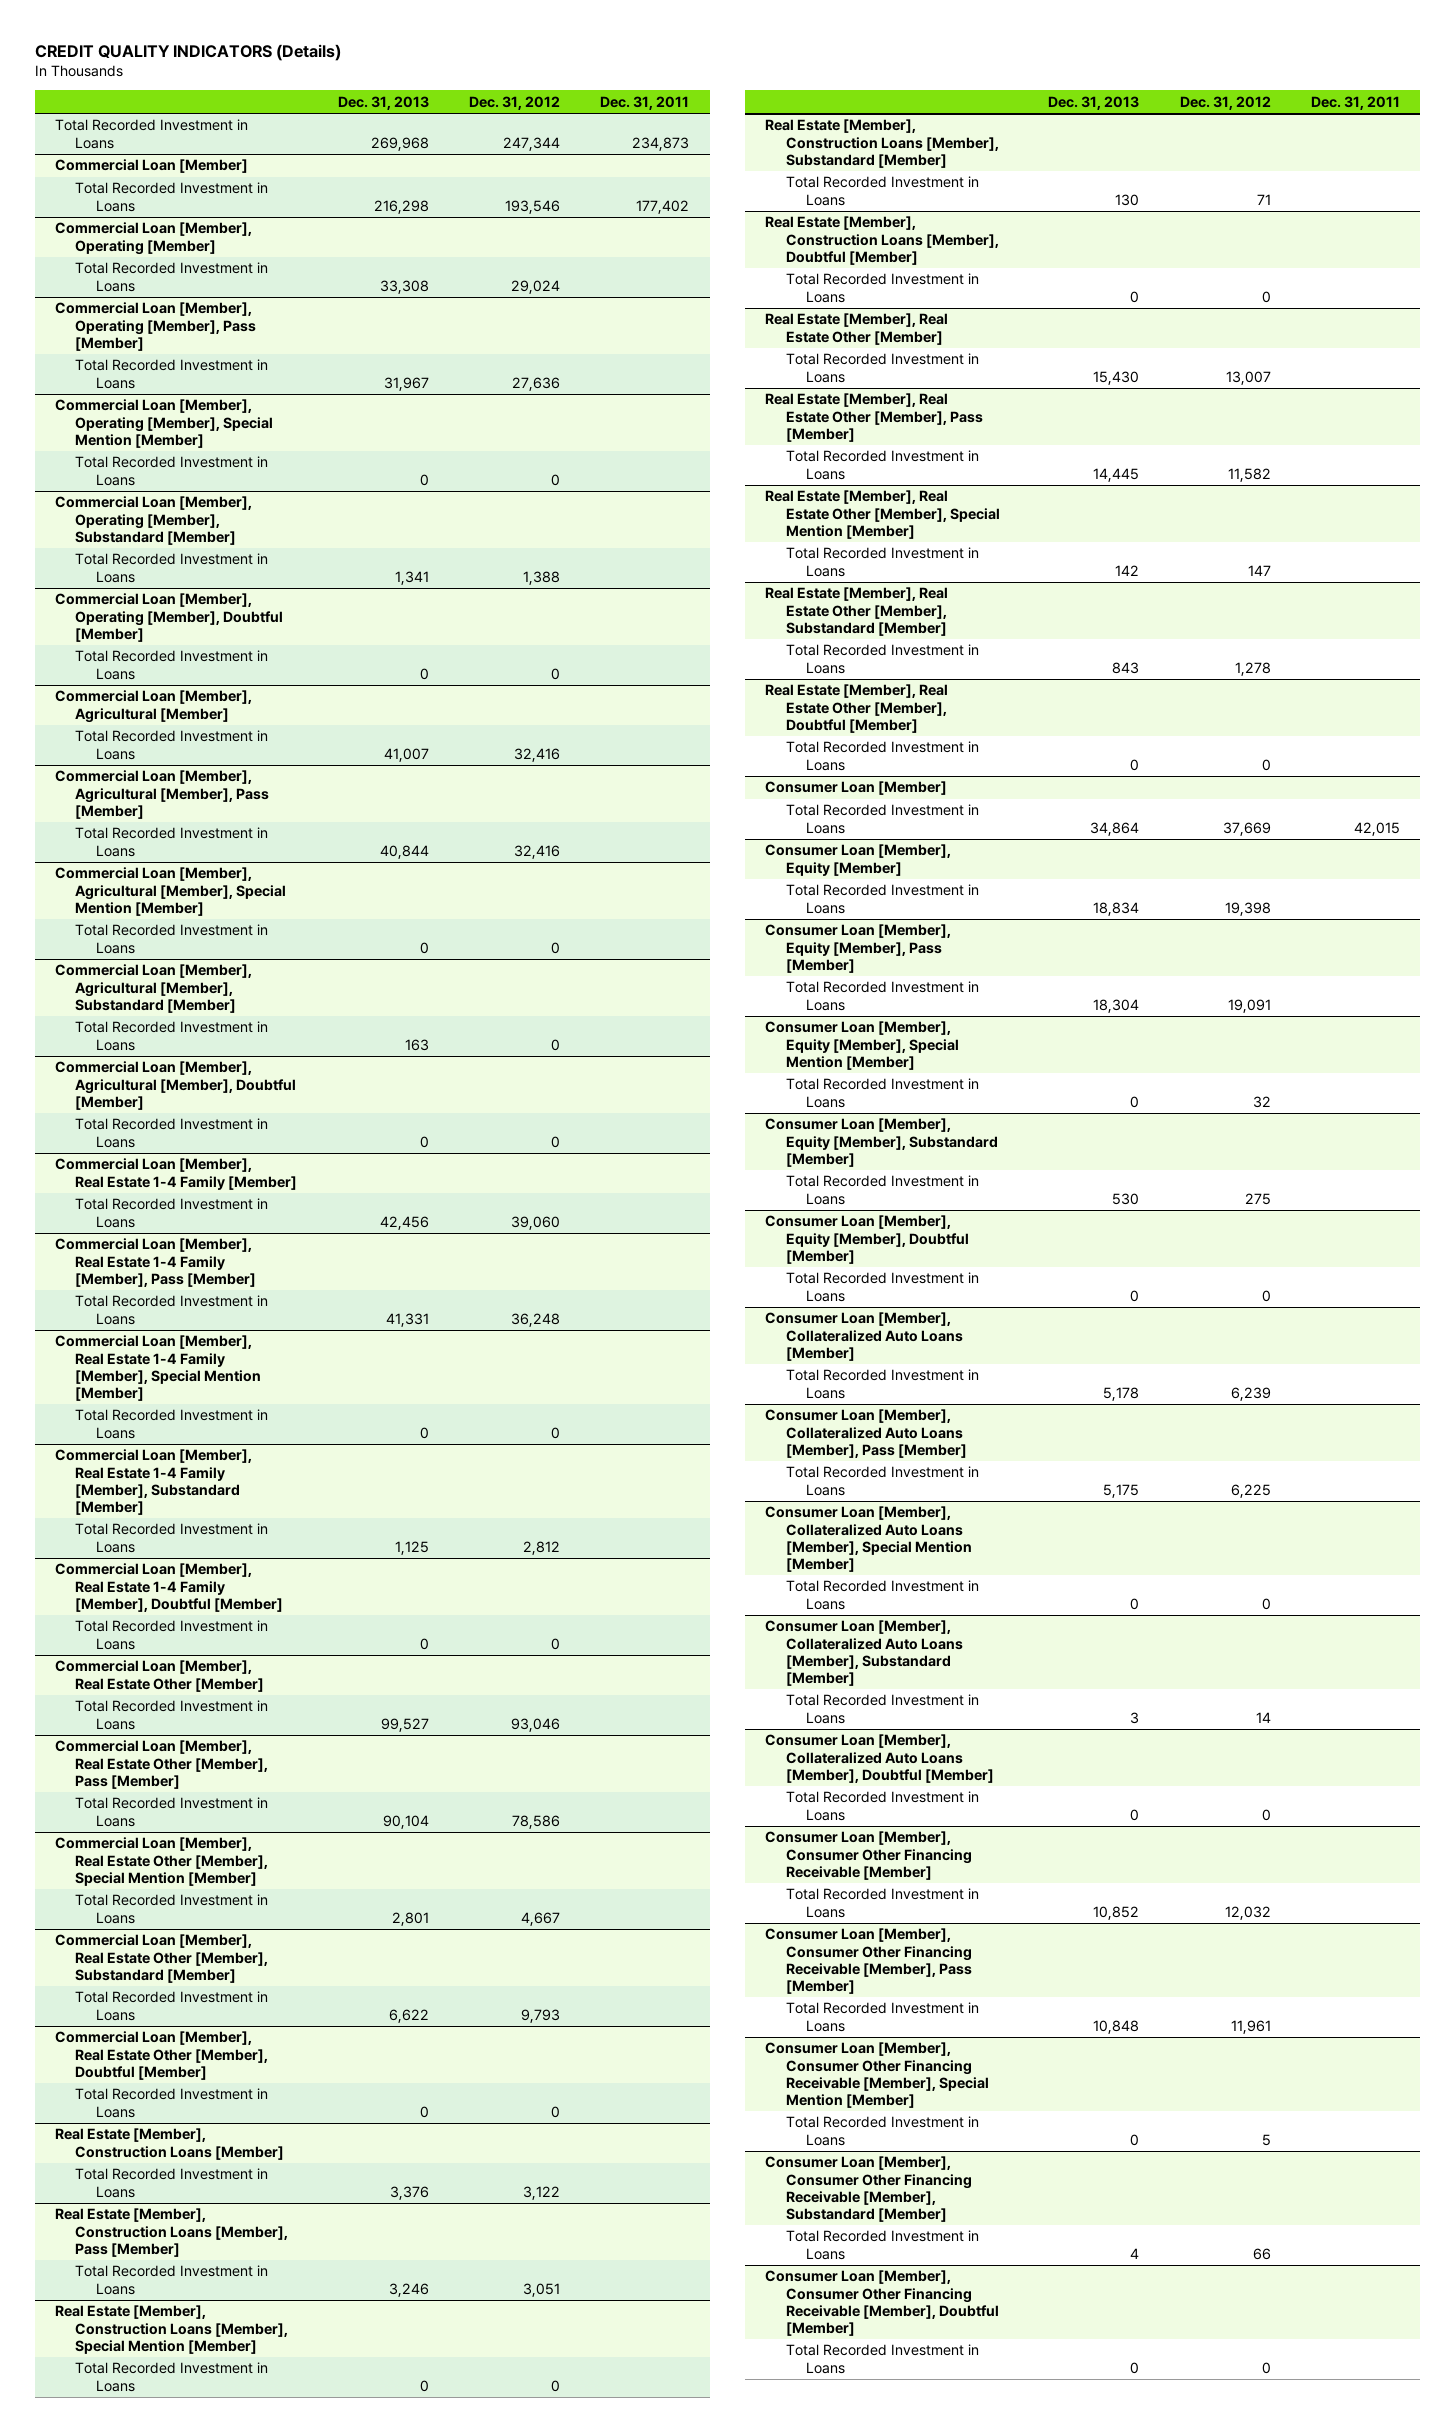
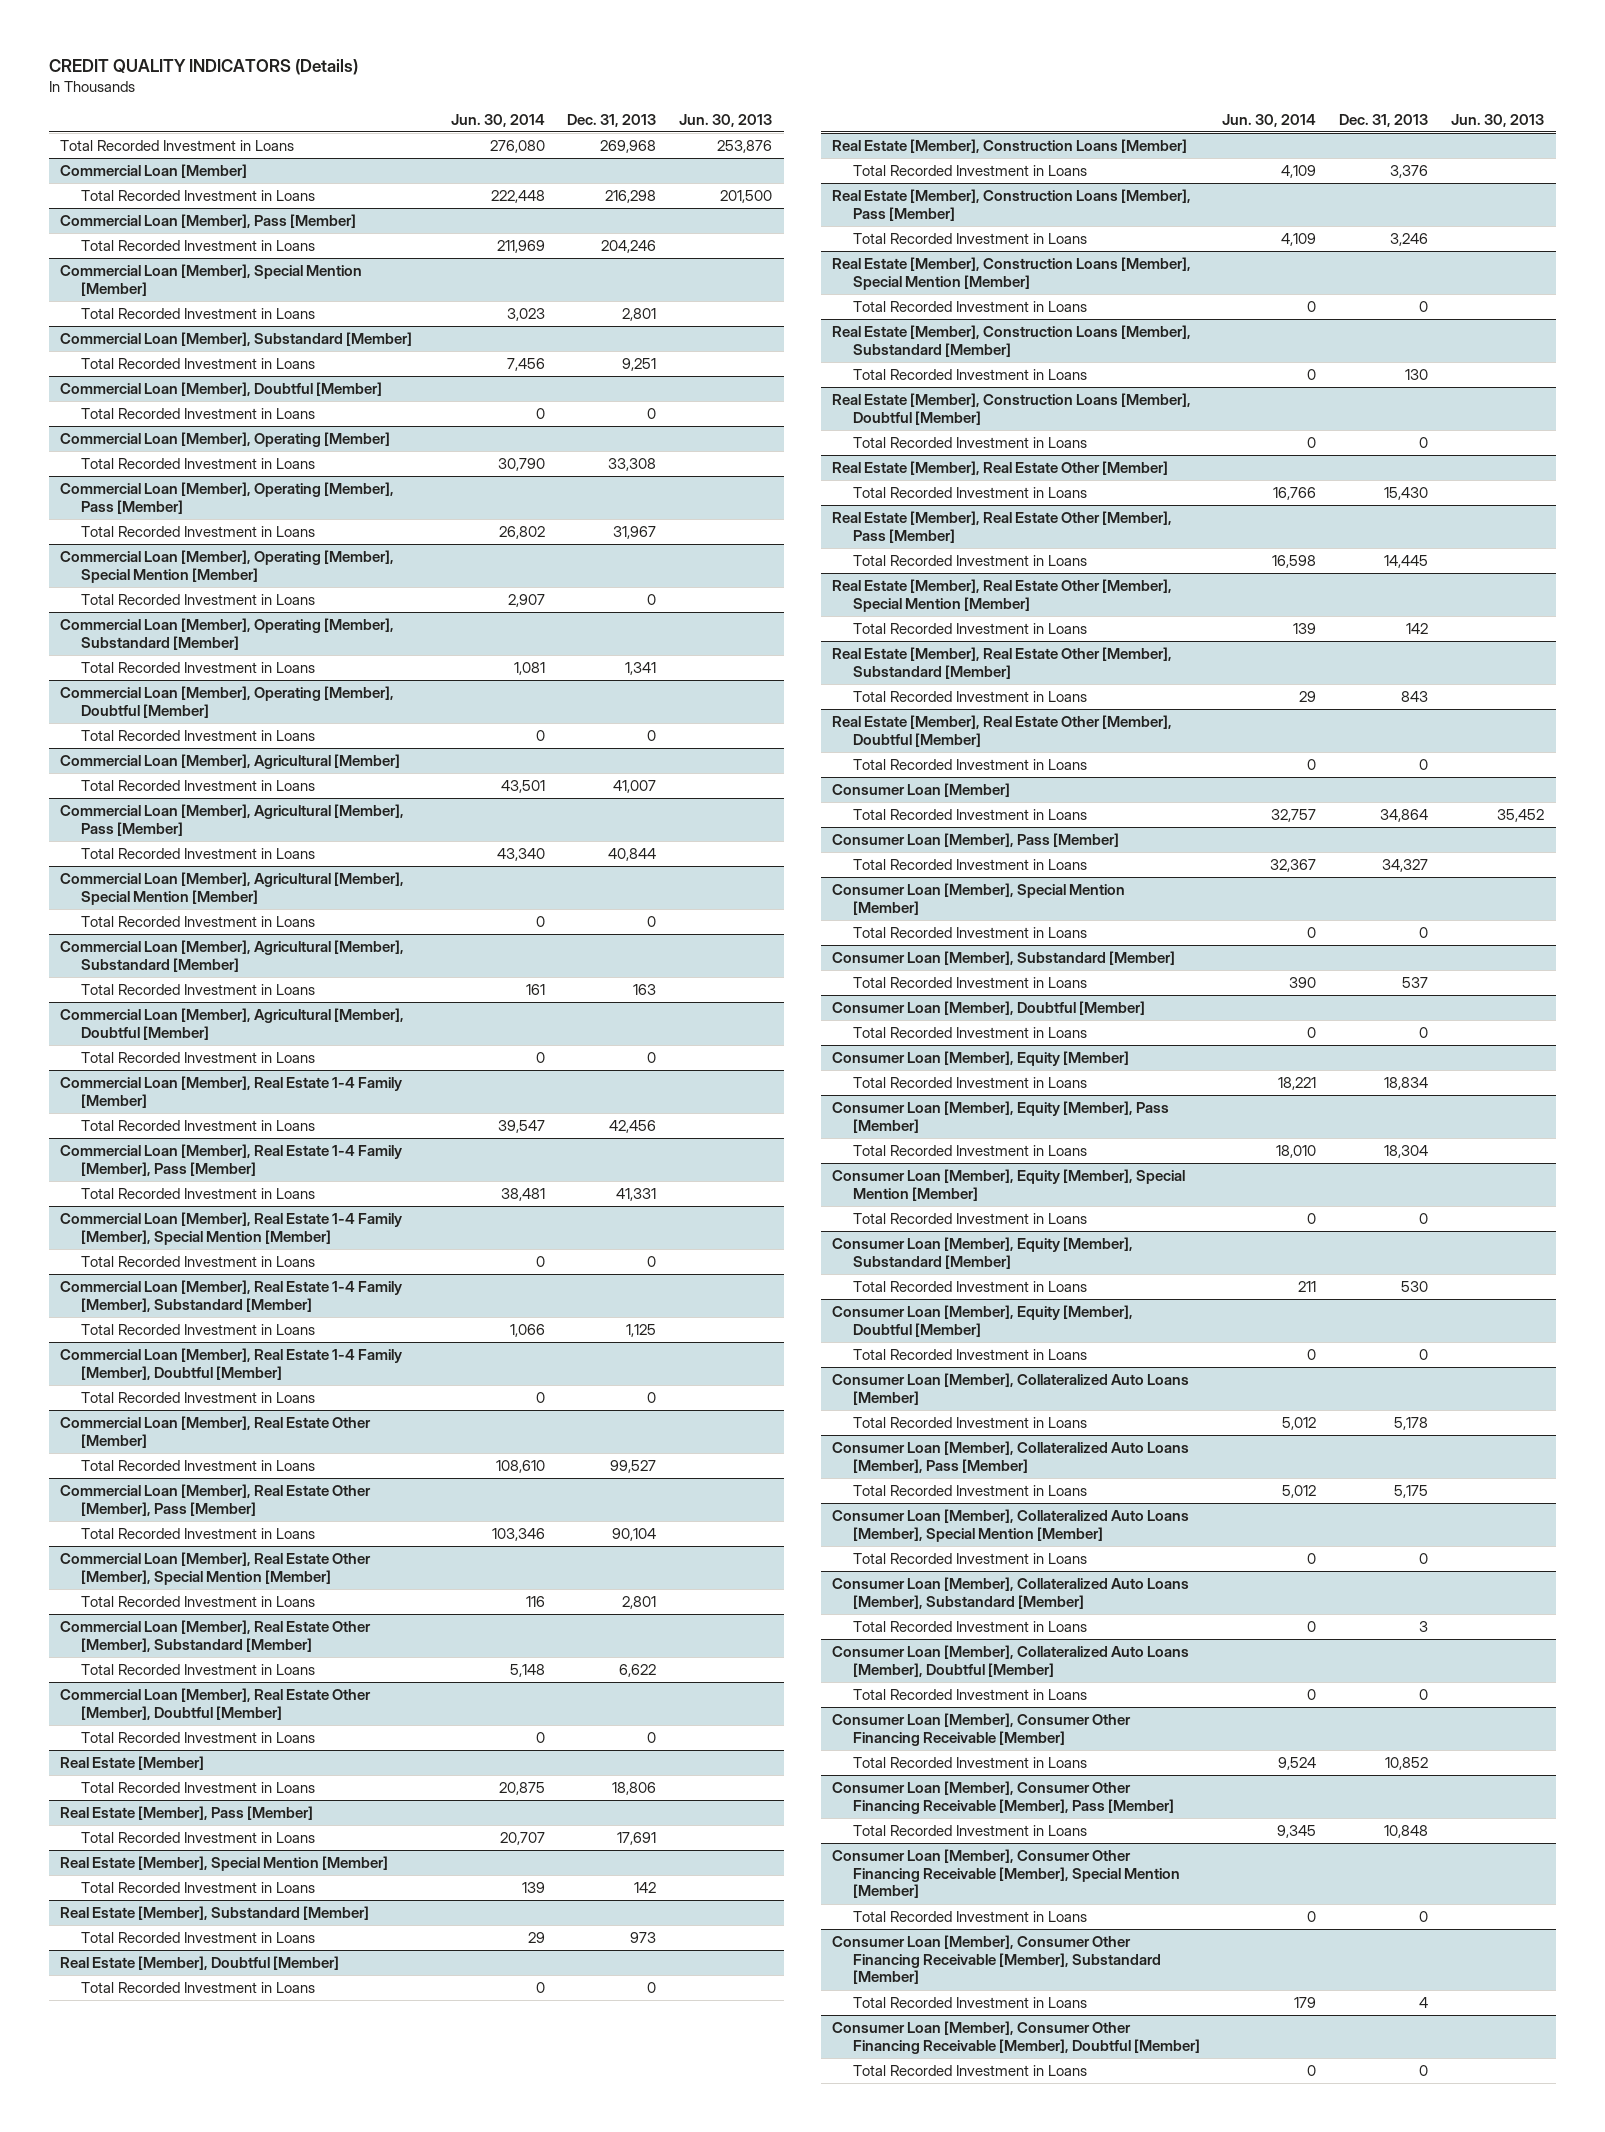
[469,95,561,110] Dec. 31, 2012 -> none
[600,95,690,110] Dec. 31, 2011 -> none
none -> [450,113,545,127] Jun. 30, 2014
none -> [679,113,773,127] Jun. 30, 2013
none -> [60,213,357,228] Commercial Loan [Member], Pass [Member]
none -> [80,239,315,251] Total Recorded Investment in Loans
none -> [60,263,363,296] Commercial Loan [Member], Special Mention [Member]
none -> [80,307,315,319] Total Recorded Investment in Loans
none -> [60,331,413,346] Commercial Loan [Member], Substandard [Member]
none -> [80,357,315,369] Total Recorded Investment in Loans
none -> [60,381,383,396] Commercial Loan [Member], Doubtful [Member]
none -> [80,407,315,419] Total Recorded Investment in Loans
none -> [60,1755,205,1770] Real Estate [Member]
none -> [80,1781,315,1793] Total Recorded Investment in Loans
none -> [60,1805,314,1820] Real Estate [Member], Pass [Member]
none -> [80,1831,315,1843] Total Recorded Investment in Loans
none -> [60,1855,389,1871] Real Estate [Member], Special Mention [Member]
none -> [80,1881,315,1893] Total Recorded Investment in Loans
none -> [60,1905,370,1920] Real Estate [Member], Substandard [Member]
none -> [80,1931,315,1943] Total Recorded Investment in Loans
none -> [60,1955,340,1970] Real Estate [Member], Doubtful [Member]
none -> [80,1981,315,1993] Total Recorded Investment in Loans
none -> [832,832,1120,847] Consumer Loan [Member], Pass [Member]
none -> [852,858,1087,870] Total Recorded Investment in Loans
none -> [832,882,1126,915] Consumer Loan [Member], Special Mention [Member]
none -> [852,926,1087,938] Total Recorded Investment in Loans
none -> [832,950,1176,965] Consumer Loan [Member], Substandard [Member]
none -> [852,976,1087,988] Total Recorded Investment in Loans
none -> [832,1000,1146,1015] Consumer Loan [Member], Doubtful [Member]
none -> [852,1026,1087,1038] Total Recorded Investment in Loans

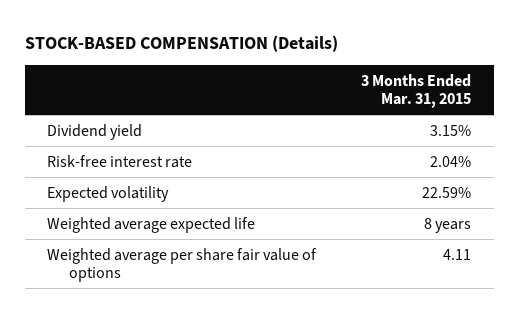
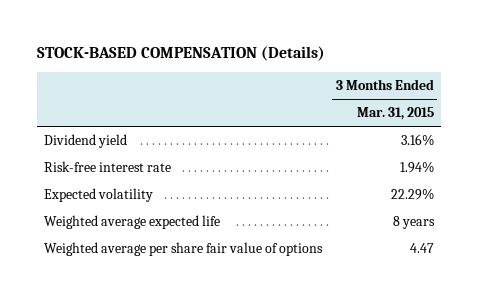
[430,124,472,136] 3.15% -> [400,134,434,147] 3.16%
[430,155,472,167] 2.04% -> [399,161,434,174] 1.94%
[422,186,472,198] 22.59% -> [390,188,434,201] 22.29%
[443,248,472,260] 4.11 -> [409,243,434,254] 4.47

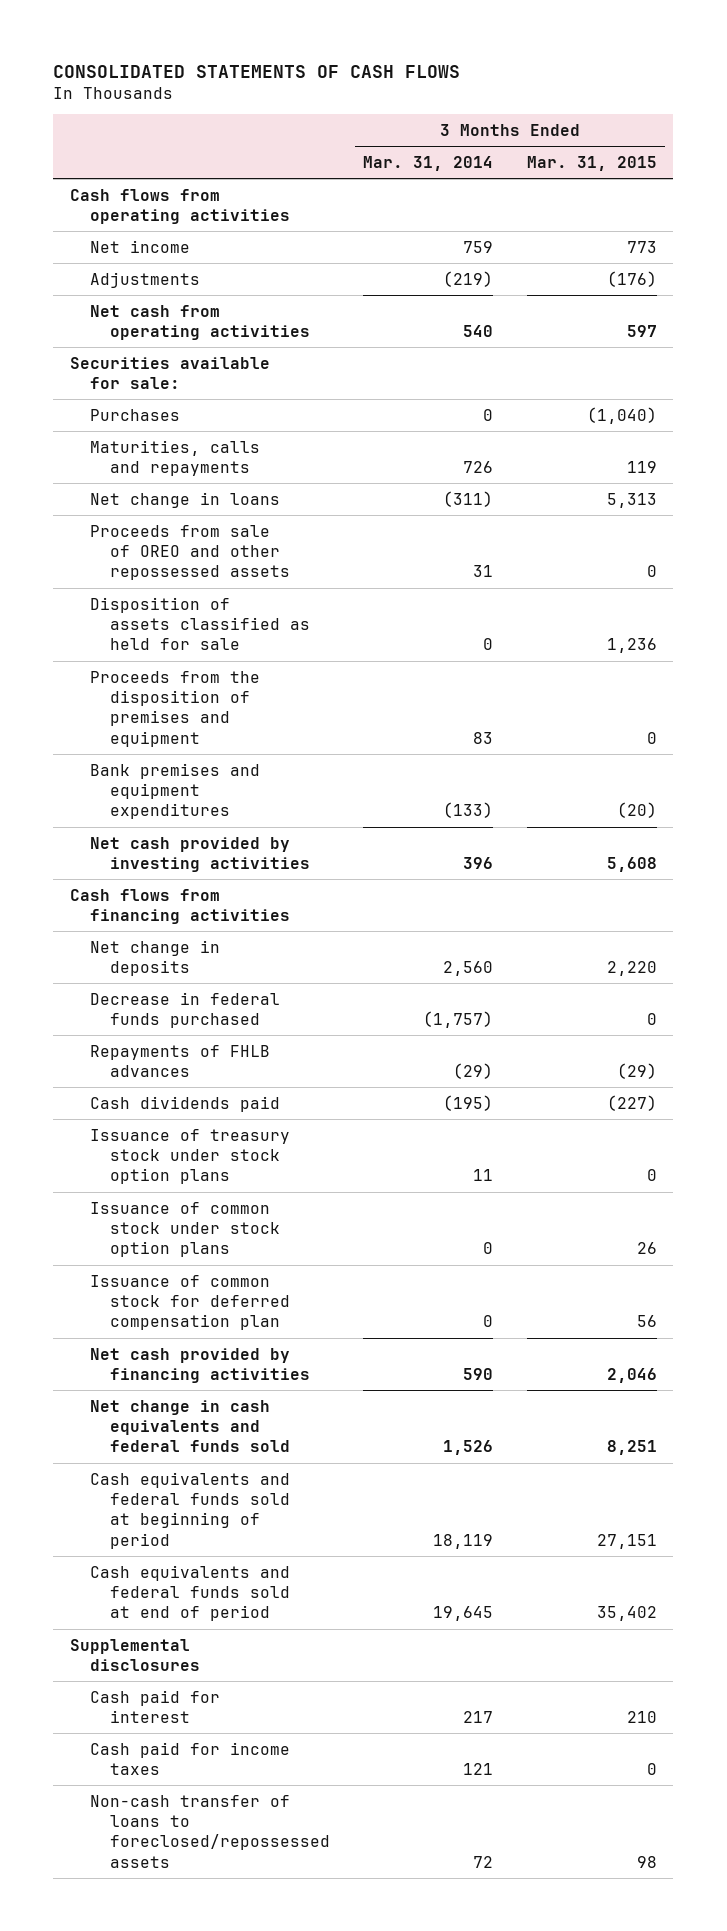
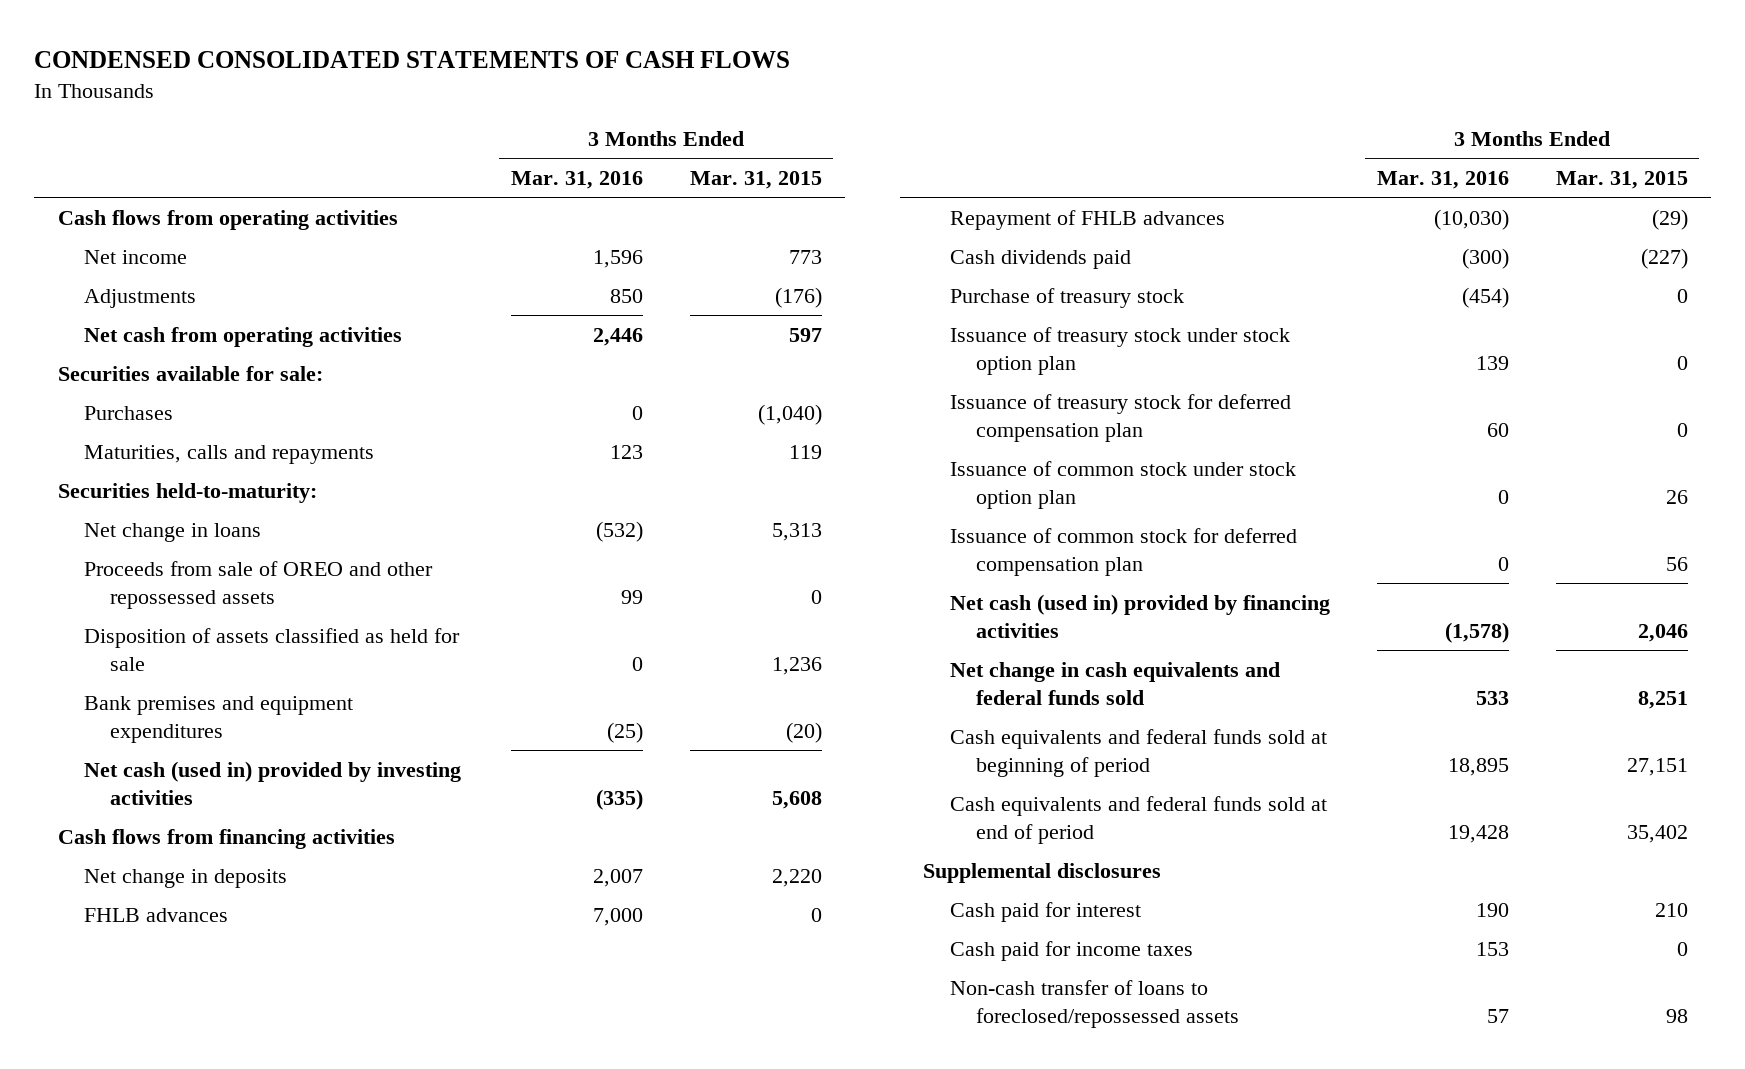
[53,64,461,78] CONSOLIDATED STATEMENTS OF CASH FLOWS -> [34,51,791,69] CONDENSED CONSOLIDATED STATEMENTS OF CASH FLOWS
[363,156,494,172] Mar. 31, 2014 -> none
none -> [510,170,643,189] Mar. 31, 2016
none -> [57,482,317,503] Securities held-to-maturity:
[89,670,260,747] Proceeds from the disposition of premises and equipment -> none
[89,836,310,873] Net cash provided by investing activities -> [83,760,461,805] Net cash (used in) provided by investing activities
[89,991,280,1029] Decrease in federal funds purchased -> none
none -> [83,907,228,922] FHLB advances
[89,1044,270,1078] Repayments of FHLB advances -> [949,209,1225,230] Repayment of FHLB advances
none -> [949,287,1184,308] Purchase of treasury stock
[89,1128,290,1185] Issuance of treasury stock under stock option plans -> [949,326,1290,375] Issuance of treasury stock under stock option plan
none -> [949,393,1291,442] Issuance of treasury stock for deferred compensation plan
[89,1201,280,1258] Issuance of common stock under stock option plans -> [949,460,1296,509] Issuance of common stock under stock option plan
[89,1347,310,1384] Net cash provided by financing activities -> [949,593,1330,638] Net cash (used in) provided by financing activities

